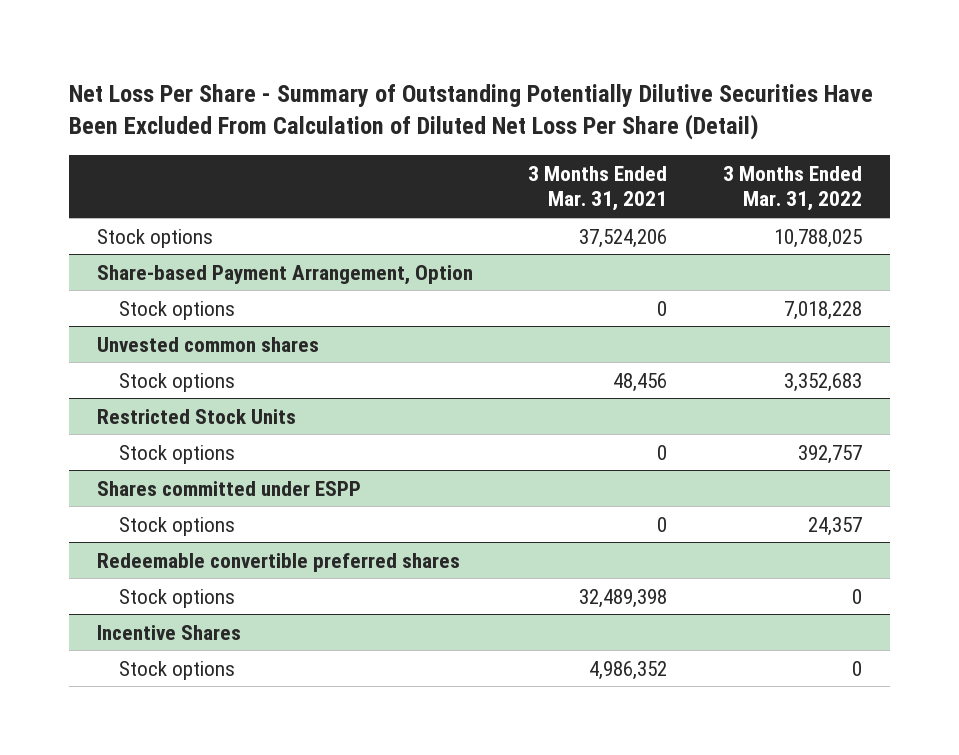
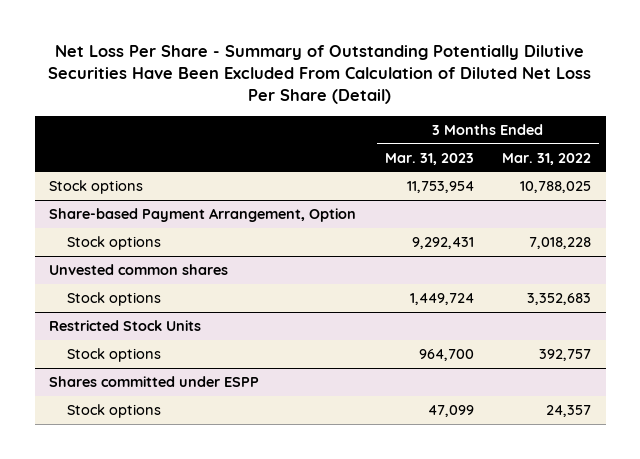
[528,165,668,212] 3 Months Ended Mar. 31, 2021 -> none
none -> [384,152,474,165] Mar. 31, 2023
[96,552,460,572] Redeemable convertible preferred shares -> none
[118,588,235,608] Stock options -> none
[96,624,241,640] Incentive Shares -> none
[118,660,235,680] Stock options -> none

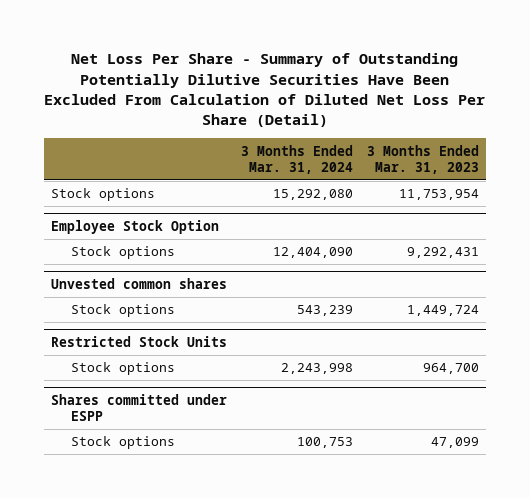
[502,152,592,165] Mar. 31, 2022 -> none
none -> [241,144,354,174] 3 Months Ended Mar. 31, 2024
[48,208,356,223] Share-based Payment Arrangement, Option -> [51,220,220,235] Employee Stock Option

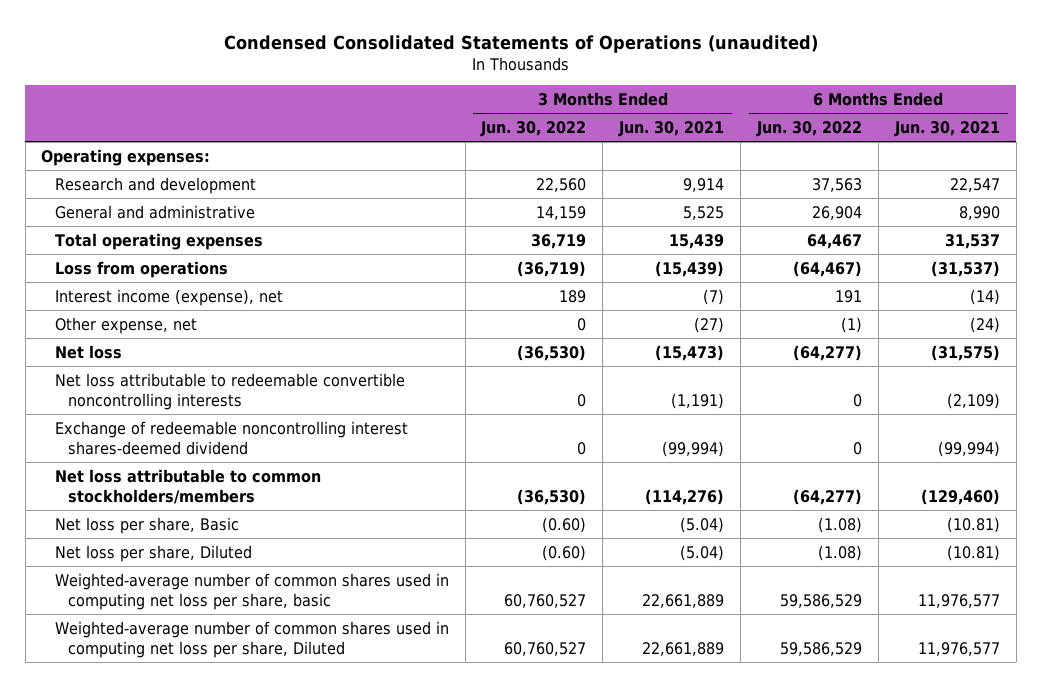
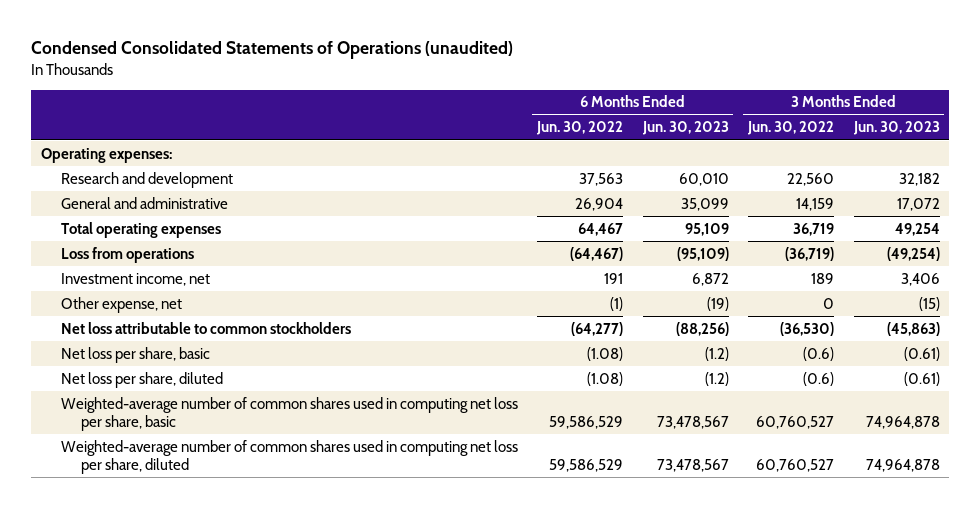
[618,120,725,137] Jun. 30, 2021 -> none
[893,120,1000,137] Jun. 30, 2021 -> none
none -> [641,121,729,136] Jun. 30, 2023
none -> [852,121,940,136] Jun. 30, 2023
[54,288,283,306] Interest income (expense), net -> [60,272,210,286] Investment income, net
[54,344,122,359] Net loss -> none
[54,372,405,410] Net loss attributable to redeemable convertible noncontrolling interests -> none
[54,420,408,455] Exchange of redeemable noncontrolling interest shares-deemed dividend -> none
[54,468,321,504] Net loss attributable to common stockholders/members -> [60,321,351,334] Net loss attributable to common stockholders
[54,516,239,534] Net loss per share, Basic -> [60,346,210,363] Net loss per share, basic
[542,516,587,533] (0.60) -> [803,346,835,361] (0.6)
[54,544,252,562] Net loss per share, Diluted -> [60,371,223,388] Net loss per share, diluted
[542,544,587,561] (0.60) -> [803,371,835,386] (0.6)
[54,620,449,658] Weighted-average number of common shares used in computing net loss per share, Diluted -> [60,439,518,475] Weighted-average number of common shares used in computing net loss per share, diluted

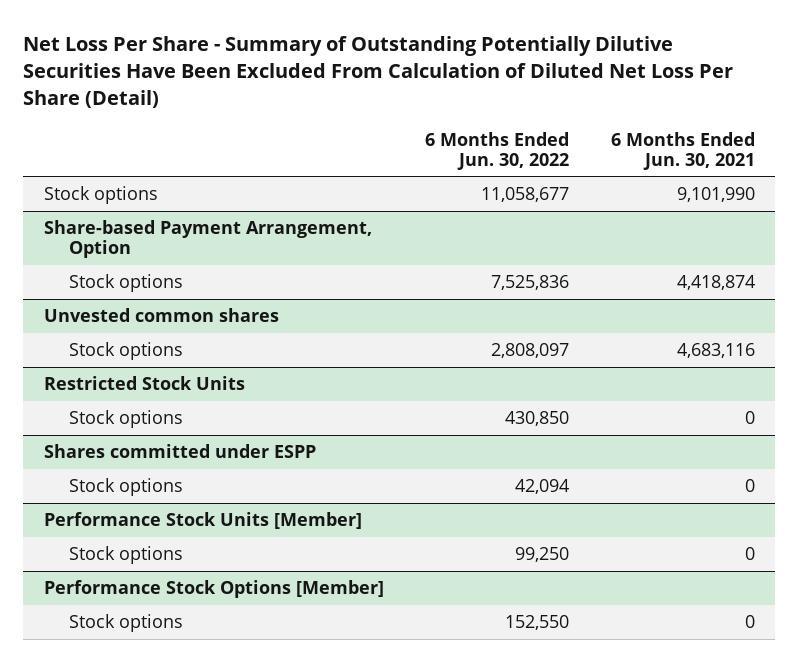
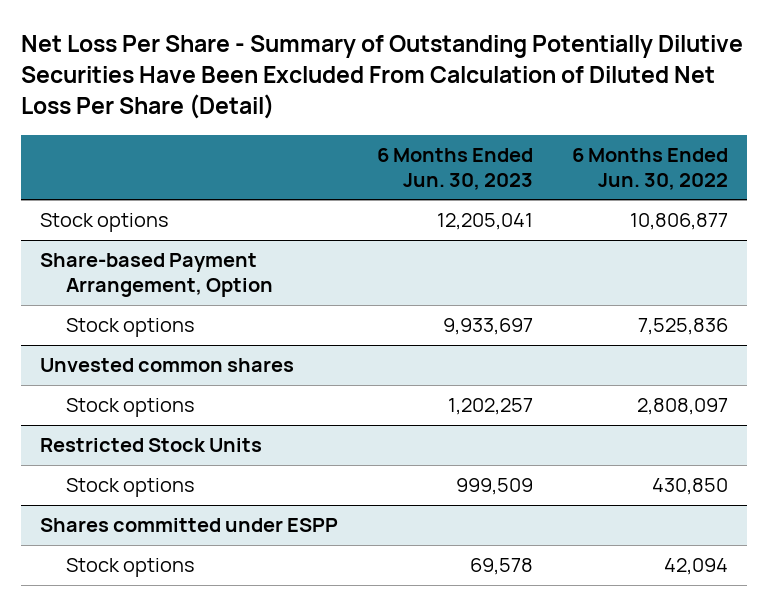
[610,131,755,170] 6 Months Ended Jun. 30, 2021 -> none
none -> [376,148,533,190] 6 Months Ended Jun. 30, 2023
[481,187,570,203] 11,058,677 -> [629,213,728,231] 10,806,877
[44,512,363,530] Performance Stock Units [Member] -> none
[69,546,184,565] Stock options -> none
[44,580,385,599] Performance Stock Options [Member] -> none
[69,614,184,633] Stock options -> none

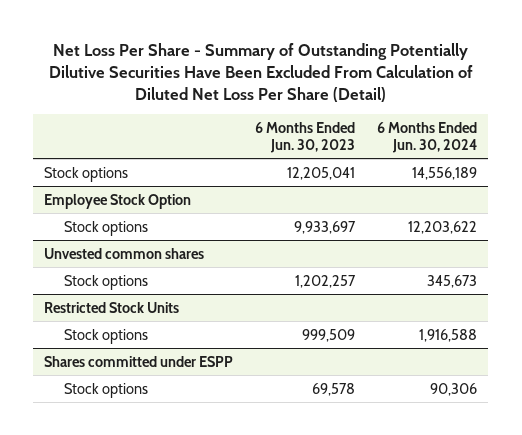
[571,148,728,190] 6 Months Ended Jun. 30, 2022 -> none
none -> [377,121,478,153] 6 Months Ended Jun. 30, 2024
[40,253,273,297] Share-based Payment Arrangement, Option -> [44,193,192,209] Employee Stock Option

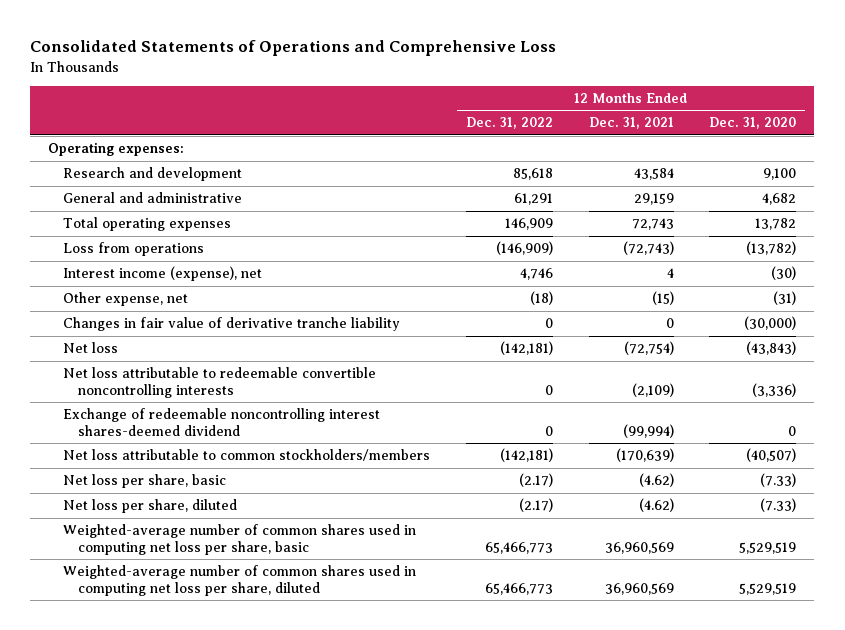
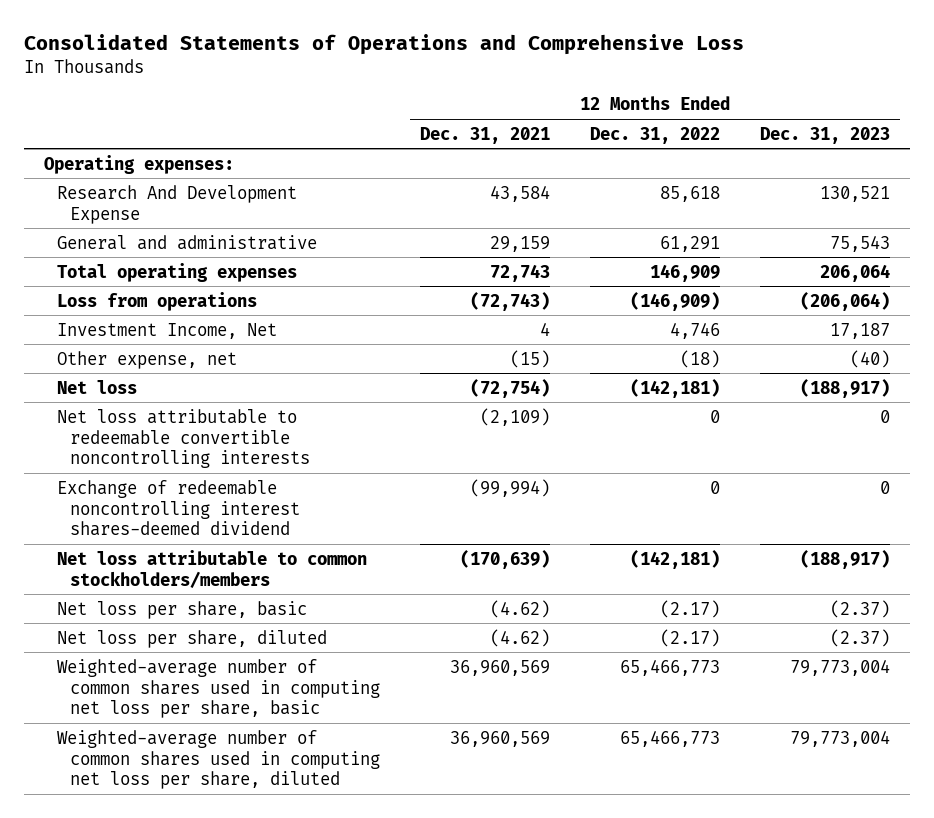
[709,117,797,130] Dec. 31, 2020 -> none
none -> [759,126,890,144] Dec. 31, 2023
[63,167,243,182] Research and development -> [56,184,297,224] Research And Development Expense
[63,266,263,282] Interest income (expense), net -> [56,322,277,339] Investment Income, Net
[63,317,401,332] Changes in fair value of derivative tranche liability -> none

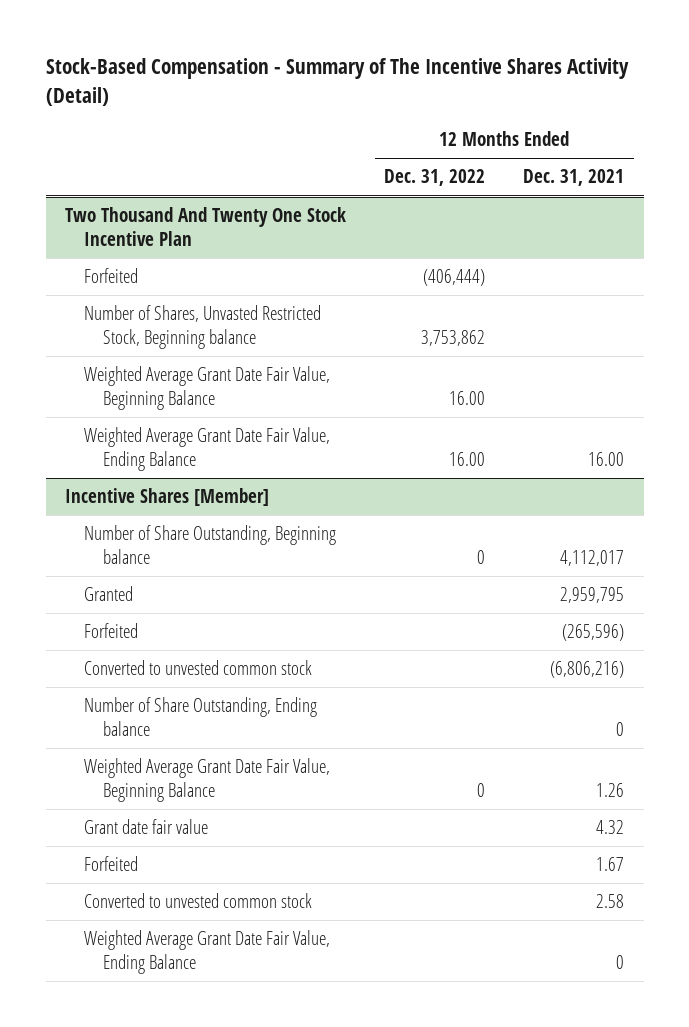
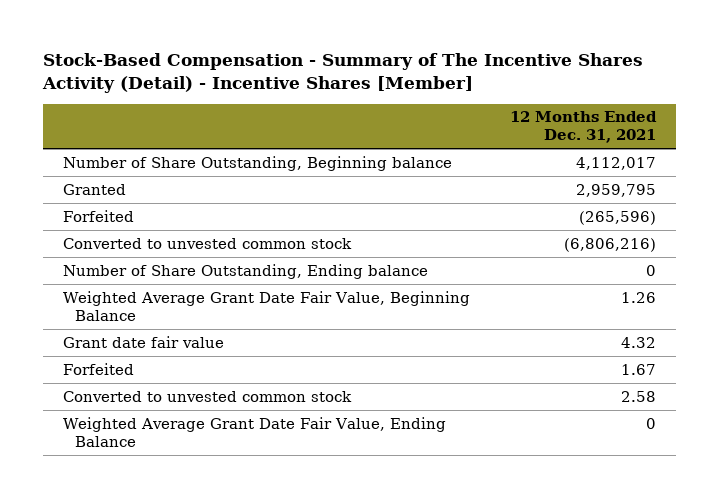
[45,58,629,106] Stock-Based Compensation - Summary of The Incentive Shares Activity (Detail) -> [42,52,644,93] Stock-Based Compensation - Summary of The Incentive Shares Activity (Detail) - Incentive Shares [Member]
[384,169,486,187] Dec. 31, 2022 -> none
[64,207,346,246] Two Thousand And Twenty One Stock Incentive Plan -> none
[83,268,138,284] Forfeited -> none
[83,305,321,349] Number of Shares, Unvasted Restricted Stock, Beginning balance -> none
[83,366,330,410] Weighted Average Grant Date Fair Value, Beginning Balance -> none
[83,427,330,471] Weighted Average Grant Date Fair Value, Ending Balance -> none
[64,488,269,507] Incentive Shares [Member] -> none

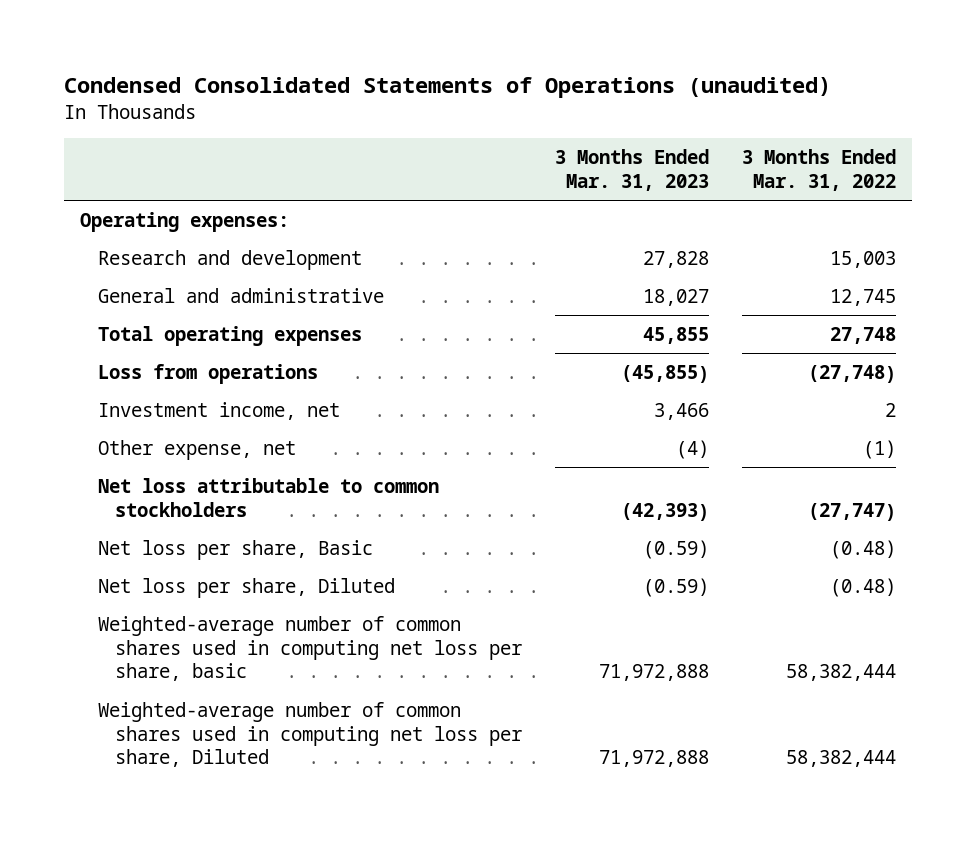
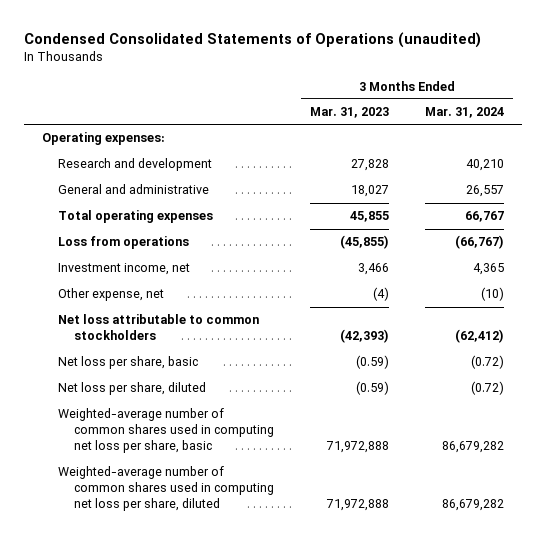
[741,149,896,192] 3 Months Ended Mar. 31, 2022 -> none
none -> [425,107,505,119] Mar. 31, 2024
[97,539,373,560] Net loss per share, Basic -> [58,356,199,370] Net loss per share, basic
[97,577,395,598] Net loss per share, Diluted -> [58,382,207,396] Net loss per share, diluted
[97,701,523,768] Weighted-average number of common shares used in computing net loss per share, Diluted -> [58,466,275,512] Weighted-average number of common shares used in computing net loss per share, diluted

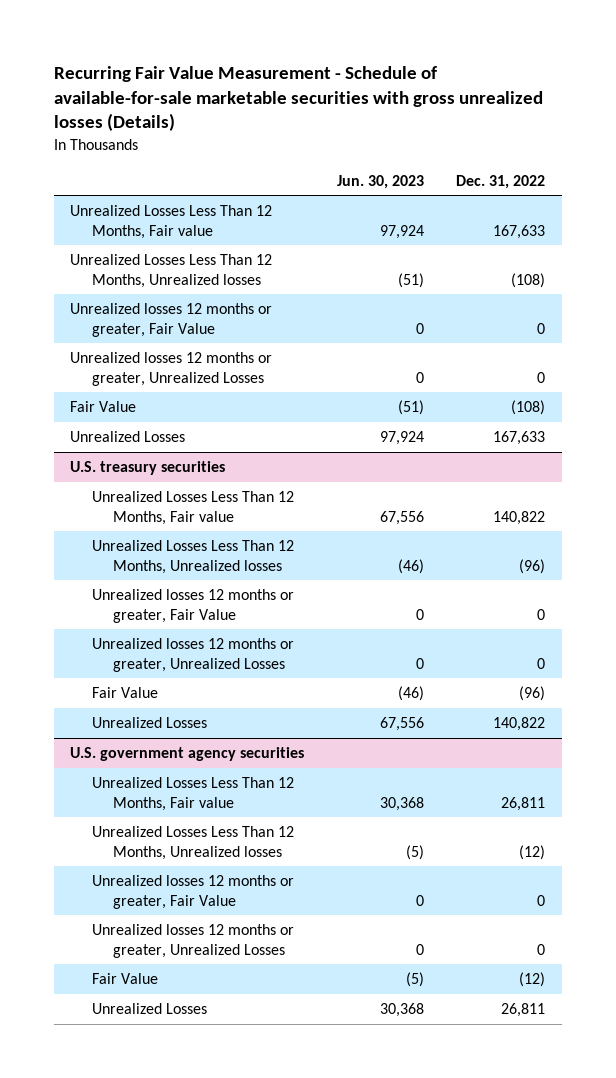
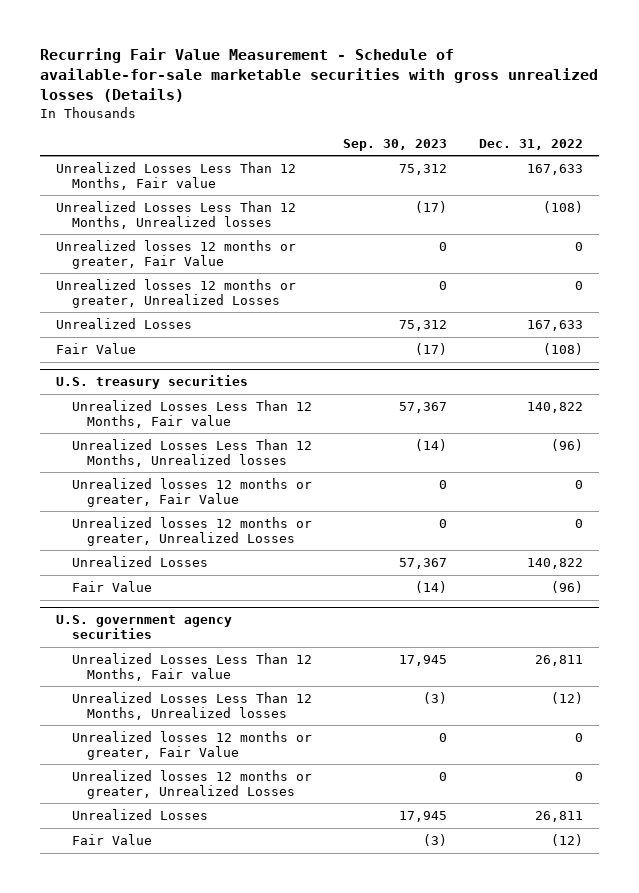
[336,174,424,189] Jun. 30, 2023 -> none
none -> [343,138,448,151] Sep. 30, 2023
[70,400,137,412] Fair Value -> [56,343,137,355] Fair Value
[91,686,158,698] Fair Value -> [71,581,152,593] Fair Value
[91,972,158,984] Fair Value -> [71,834,152,846] Fair Value

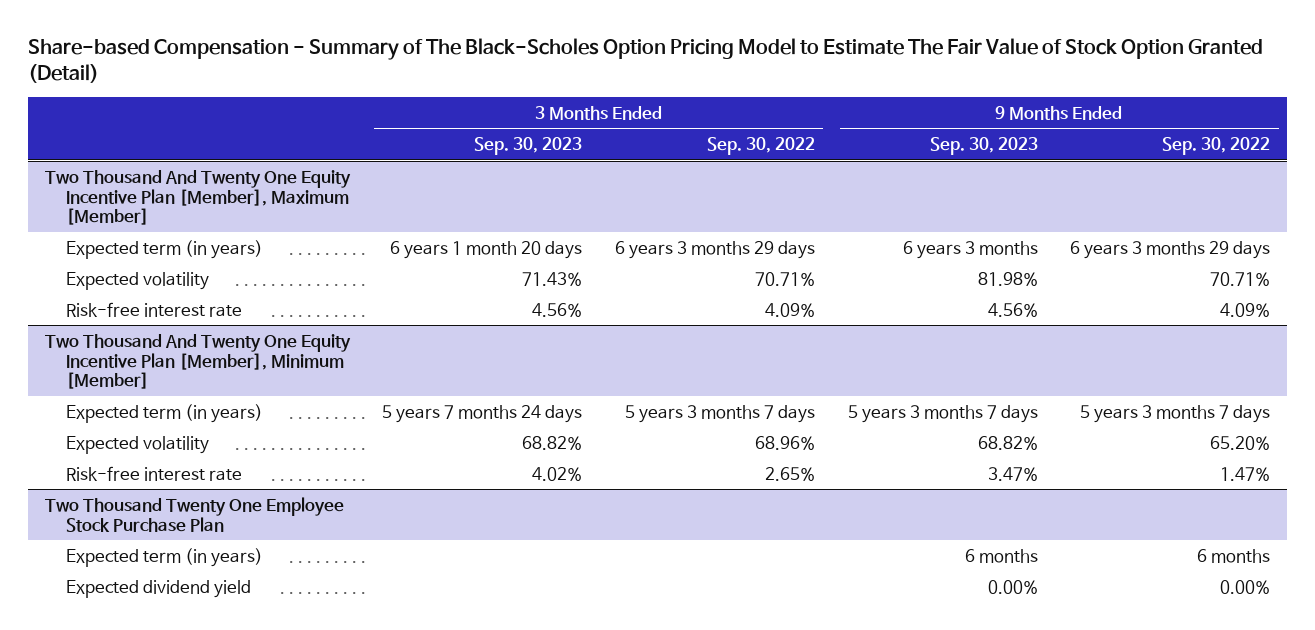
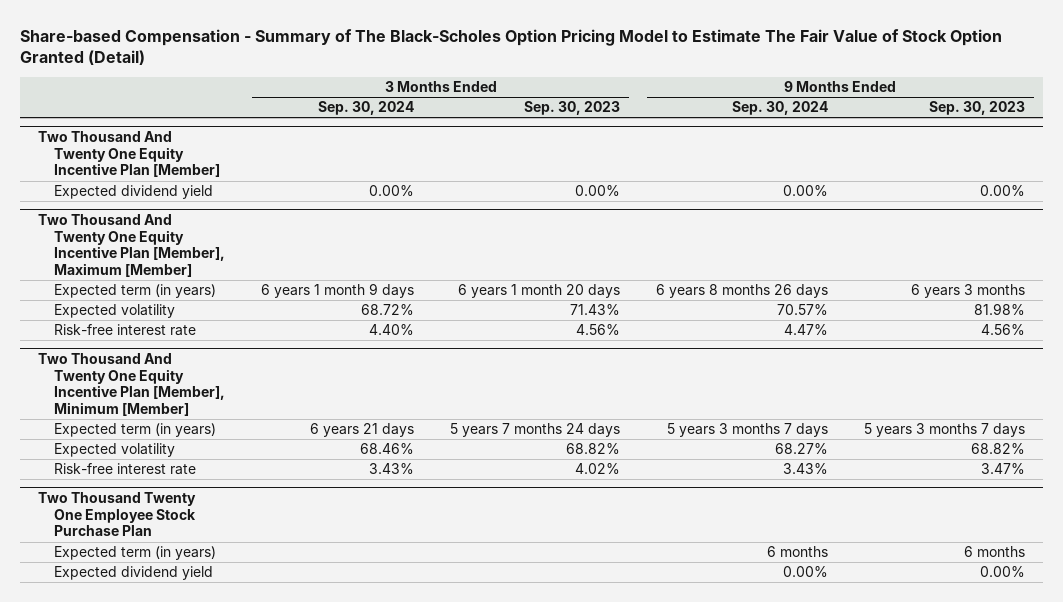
[706,137,815,156] Sep. 30, 2022 -> none
[1162,137,1271,156] Sep. 30, 2022 -> none
none -> [318,101,415,116] Sep. 30, 2024
none -> [731,101,828,116] Sep. 30, 2024
none -> [38,130,221,178] Two Thousand And Twenty One Equity Incentive Plan [Member]
none -> [54,185,214,200] Expected dividend yield

